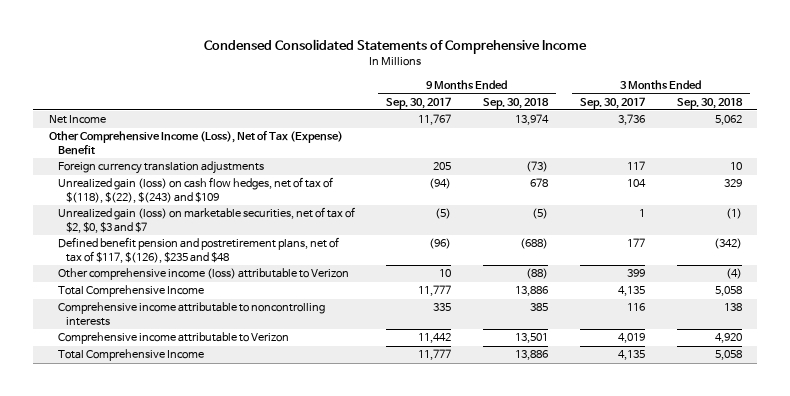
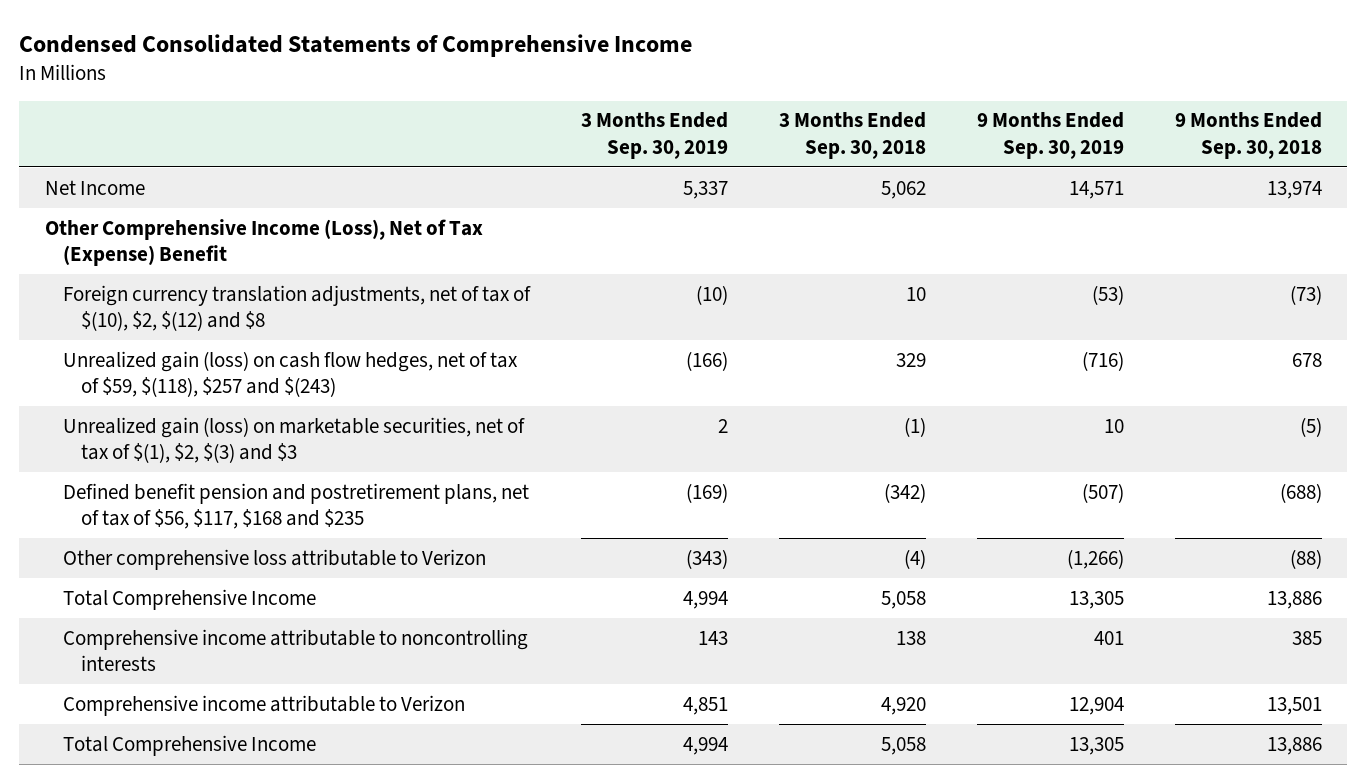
[386,96,452,109] Sep. 30, 2017 -> none
[579,96,645,109] Sep. 30, 2017 -> none
none -> [580,112,728,159] 3 Months Ended Sep. 30, 2019
none -> [976,112,1124,159] 9 Months Ended Sep. 30, 2019
[57,161,264,175] Foreign currency translation adjustments -> [62,284,531,332] Foreign currency translation adjustments, net of tax of $(10), $2, $(12) and $8
[57,177,333,203] Unrealized gain (loss) on cash flow hedges, net of tax of $(118), $(22), $(243) and $109 -> [62,350,518,398] Unrealized gain (loss) on cash flow hedges, net of tax of $59, $(118), $257 and $(243)
[57,207,355,233] Unrealized gain (loss) on marketable securities, net of tax of $2, $0, $3 and $7 -> [62,416,525,464] Unrealized gain (loss) on marketable securities, net of tax of $(1), $2, $(3) and $3
[57,237,339,263] Defined benefit pension and postretirement plans, net of tax of $117, $(126), $235 and $48 -> [62,482,529,530] Defined benefit pension and postretirement plans, net of tax of $56, $117, $168 and $235
[57,268,349,281] Other comprehensive income (loss) attributable to Verizon -> [62,548,486,570] Other comprehensive loss attributable to Verizon

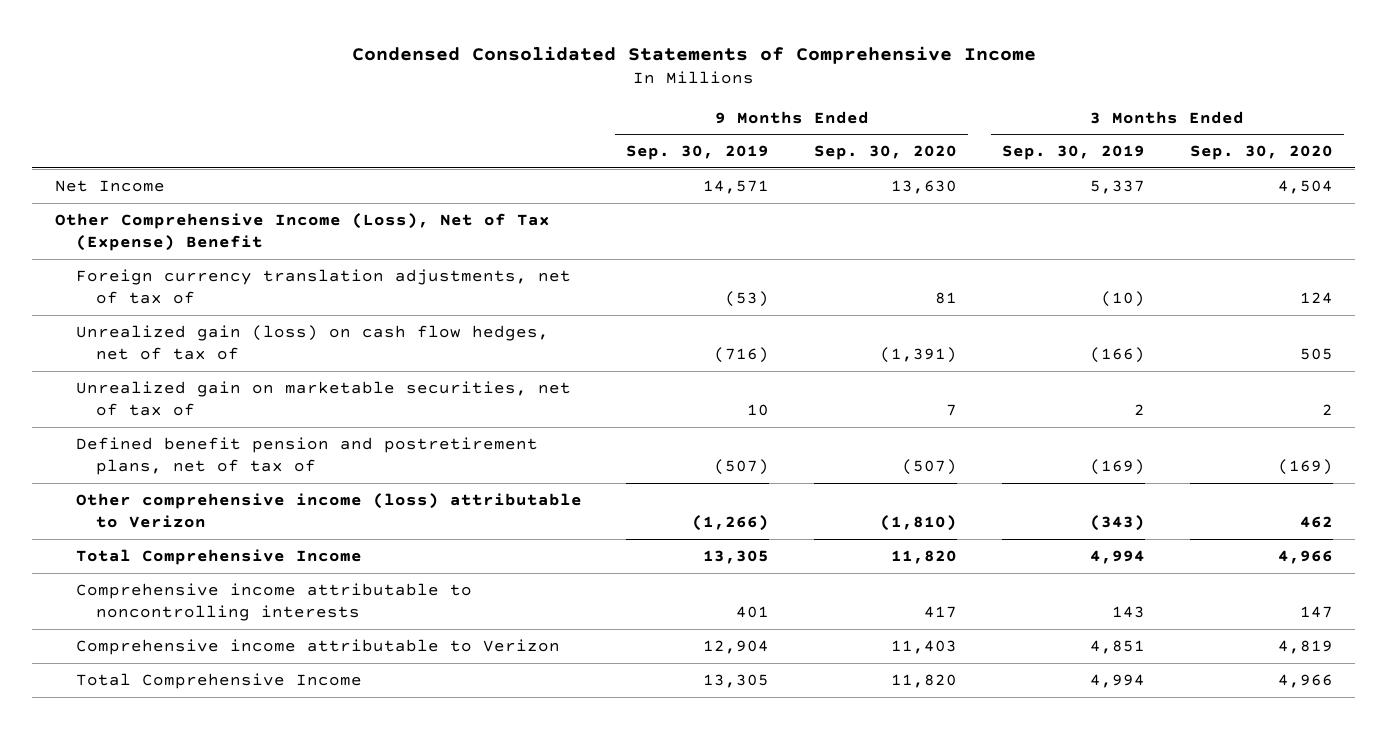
[778,112,926,159] 3 Months Ended Sep. 30, 2018 -> none
[1174,112,1322,159] 9 Months Ended Sep. 30, 2018 -> none
none -> [814,145,958,161] Sep. 30, 2020
none -> [1189,145,1333,161] Sep. 30, 2020
[62,284,531,332] Foreign currency translation adjustments, net of tax of $(10), $2, $(12) and $8 -> [75,268,571,304] Foreign currency translation adjustments, net of tax of
[62,350,518,398] Unrealized gain (loss) on cash flow hedges, net of tax of $59, $(118), $257 and $(243) -> [75,324,549,360] Unrealized gain (loss) on cash flow hedges, net of tax of
[62,416,525,464] Unrealized gain (loss) on marketable securities, net of tax of $(1), $2, $(3) and $3 -> [75,380,571,416] Unrealized gain on marketable securities, net of tax of
[62,482,529,530] Defined benefit pension and postretirement plans, net of tax of $56, $117, $168 and $235 -> [75,436,538,475] Defined benefit pension and postretirement plans, net of tax of
[62,548,486,570] Other comprehensive loss attributable to Verizon -> [75,492,582,528] Other comprehensive income (loss) attributable to Verizon

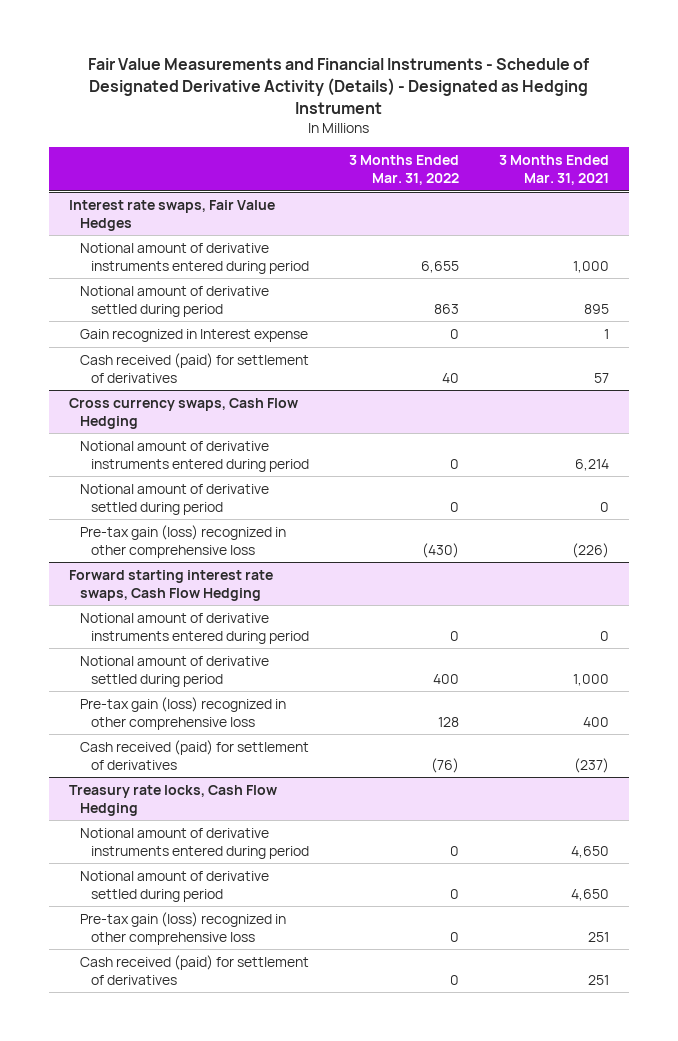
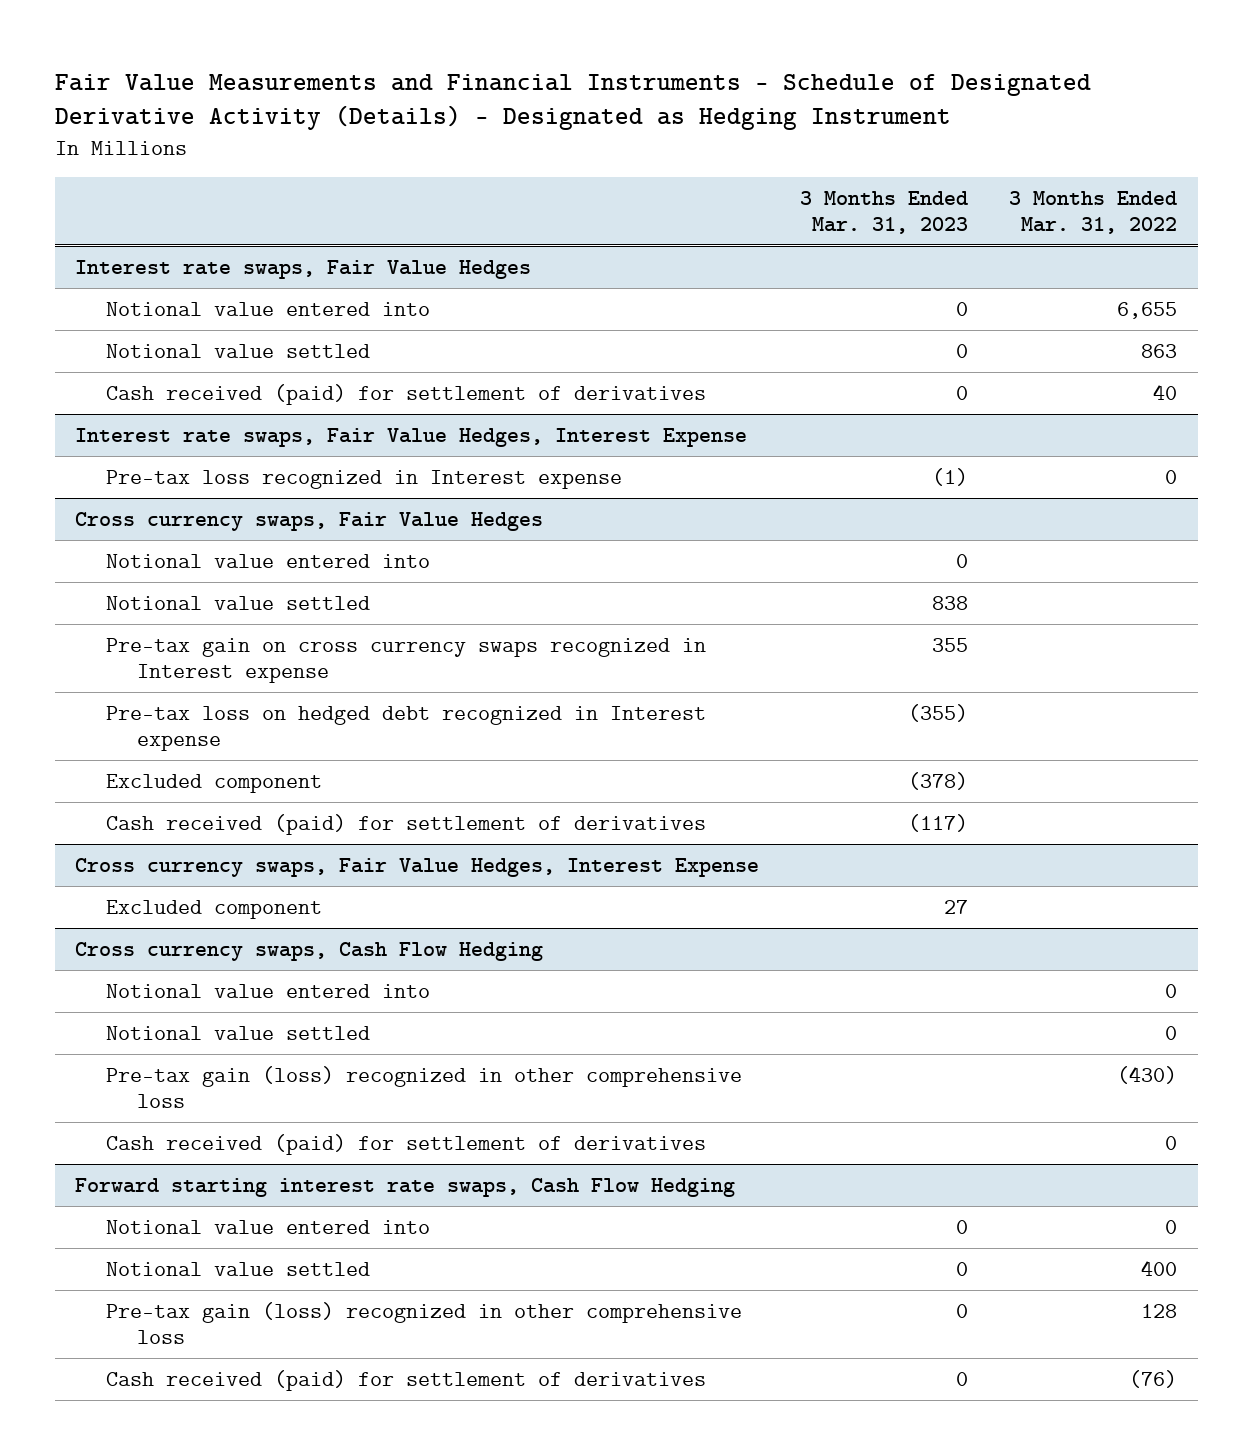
[499,155,610,186] 3 Months Ended Mar. 31, 2021 -> none
none -> [800,190,969,234] 3 Months Ended Mar. 31, 2023
[79,328,308,342] Gain recognized in Interest expense -> none
[79,242,309,274] Notional amount of derivative instruments entered during period -> [106,301,431,316] Notional value entered into
[79,285,269,317] Notional amount of derivative settled during period -> [106,343,371,358] Notional value settled
none -> [75,427,748,447] Interest rate swaps, Fair Value Hedges, Interest Expense
none -> [106,469,623,489] Pre-tax loss recognized in Interest expense
none -> [75,511,544,531] Cross currency swaps, Fair Value Hedges
none -> [106,553,431,568] Notional value entered into
none -> [106,595,371,610] Notional value settled
none -> [106,637,707,683] Pre-tax gain on cross currency swaps recognized in Interest expense
none -> [106,705,707,751] Pre-tax loss on hedged debt recognized in Interest expense
none -> [106,773,323,793] Excluded component
none -> [106,813,707,835] Cash received (paid) for settlement of derivatives
none -> [75,857,760,877] Cross currency swaps, Fair Value Hedges, Interest Expense
none -> [106,899,323,919] Excluded component
[79,440,309,472] Notional amount of derivative instruments entered during period -> [106,983,431,998] Notional value entered into
[79,483,269,515] Notional amount of derivative settled during period -> [106,1025,371,1040] Notional value settled
none -> [106,1133,707,1155] Cash received (paid) for settlement of derivatives
[79,612,309,644] Notional amount of derivative instruments entered during period -> [106,1219,431,1234] Notional value entered into
[79,655,269,687] Notional amount of derivative settled during period -> [106,1261,371,1276] Notional value settled
[68,784,277,816] Treasury rate locks, Cash Flow Hedging -> none
[79,827,309,859] Notional amount of derivative instruments entered during period -> none
[79,870,269,902] Notional amount of derivative settled during period -> none
[79,911,286,945] Pre-tax gain (loss) recognized in other comprehensive loss -> none
[79,954,309,985] Cash received (paid) for settlement of derivatives -> none

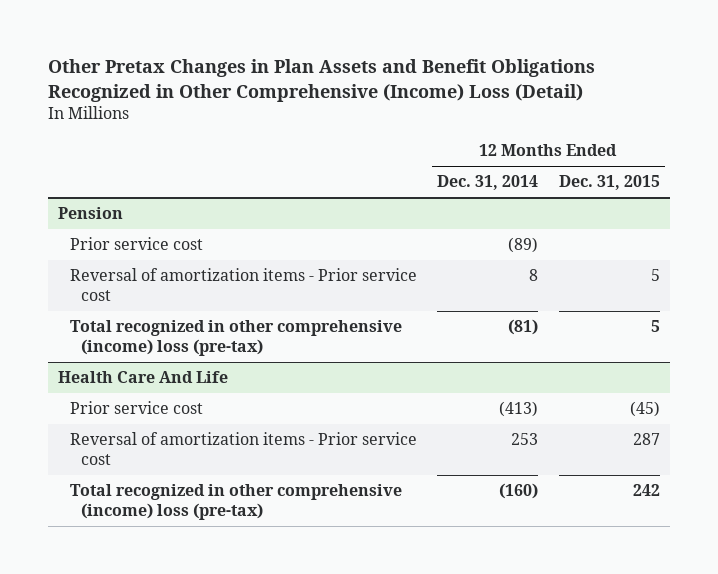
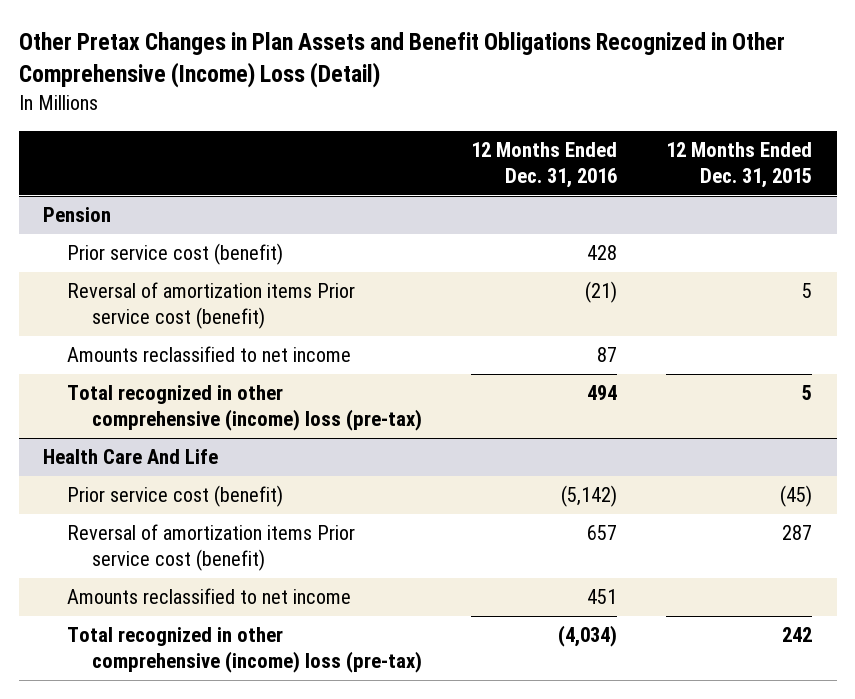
[437,175,539,191] Dec. 31, 2014 -> none
none -> [470,141,617,189] 12 Months Ended Dec. 31, 2016
[69,237,203,251] Prior service cost -> [67,243,284,266] Prior service cost (benefit)
[69,268,417,302] Reversal of amortization items - Prior service cost -> [67,282,356,330] Reversal of amortization items Prior service cost (benefit)
none -> [67,346,352,363] Amounts reclassified to net income
[69,401,203,415] Prior service cost -> [67,485,284,508] Prior service cost (benefit)
[69,432,417,466] Reversal of amortization items - Prior service cost -> [67,524,356,572] Reversal of amortization items Prior service cost (benefit)
none -> [67,588,352,605] Amounts reclassified to net income

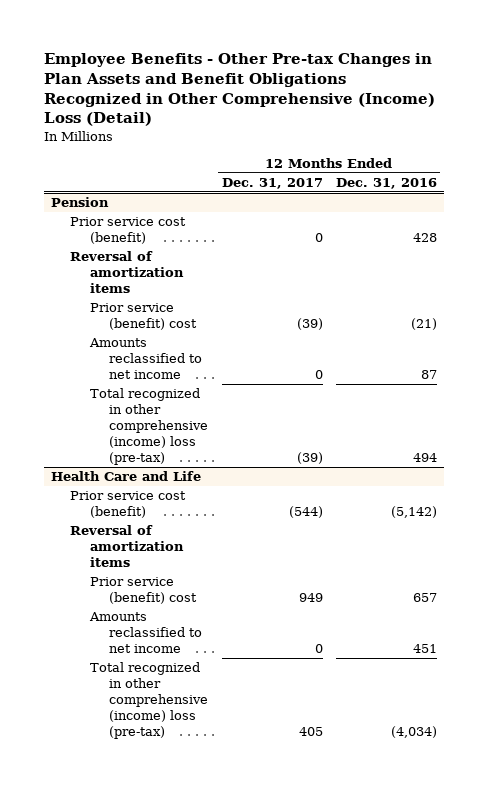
[18,32,785,89] Other Pretax Changes in Plan Assets and Benefit Obligations Recognized in Other Comprehensive (Income) Loss (Detail) -> [44,53,436,127] Employee Benefits - Other Pre-tax Changes in Plan Assets and Benefit Obligations Recognized in Other Comprehensive (Income) Loss (Detail)
[666,141,813,189] 12 Months Ended Dec. 31, 2015 -> none
none -> [221,177,323,189] Dec. 31, 2017
none -> [70,251,184,294] Reversal of amortization items
[67,282,356,330] Reversal of amortization items Prior service cost (benefit) -> [89,303,198,331] Prior service (benefit) cost
[43,449,219,465] Health Care And Life -> [51,471,202,482] Health Care and Life
none -> [70,525,184,568] Reversal of amortization items
[67,524,356,572] Reversal of amortization items Prior service cost (benefit) -> [89,577,198,605] Prior service (benefit) cost

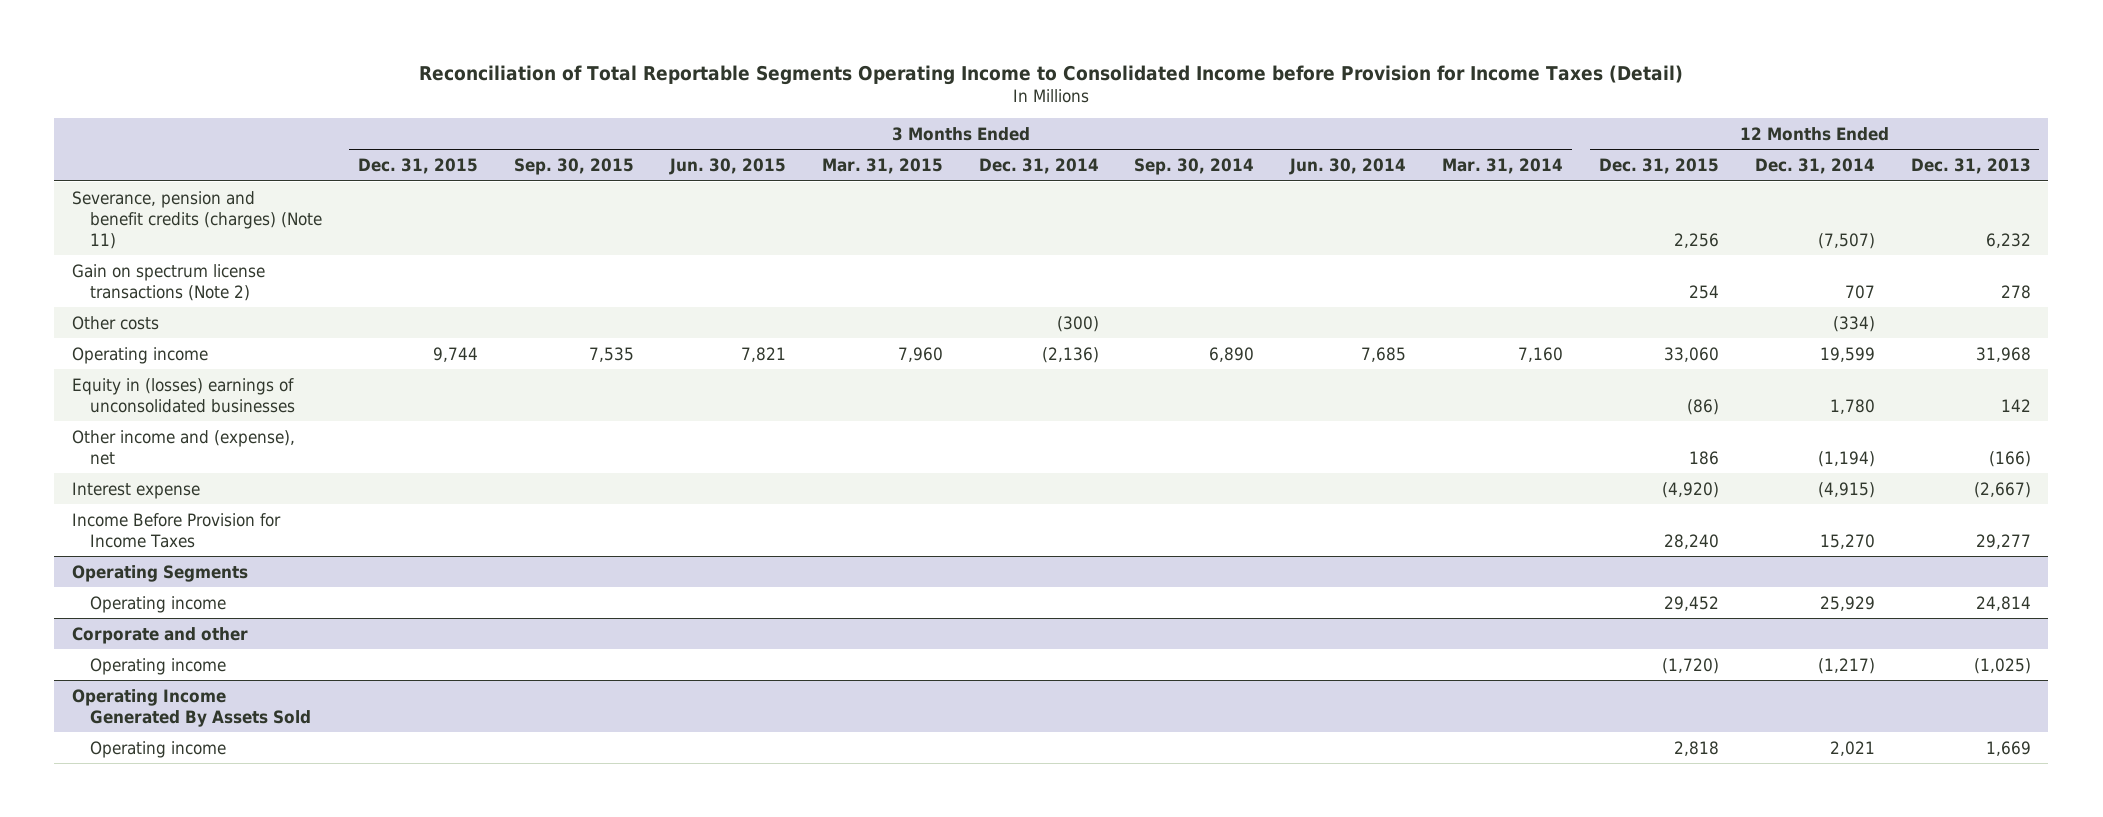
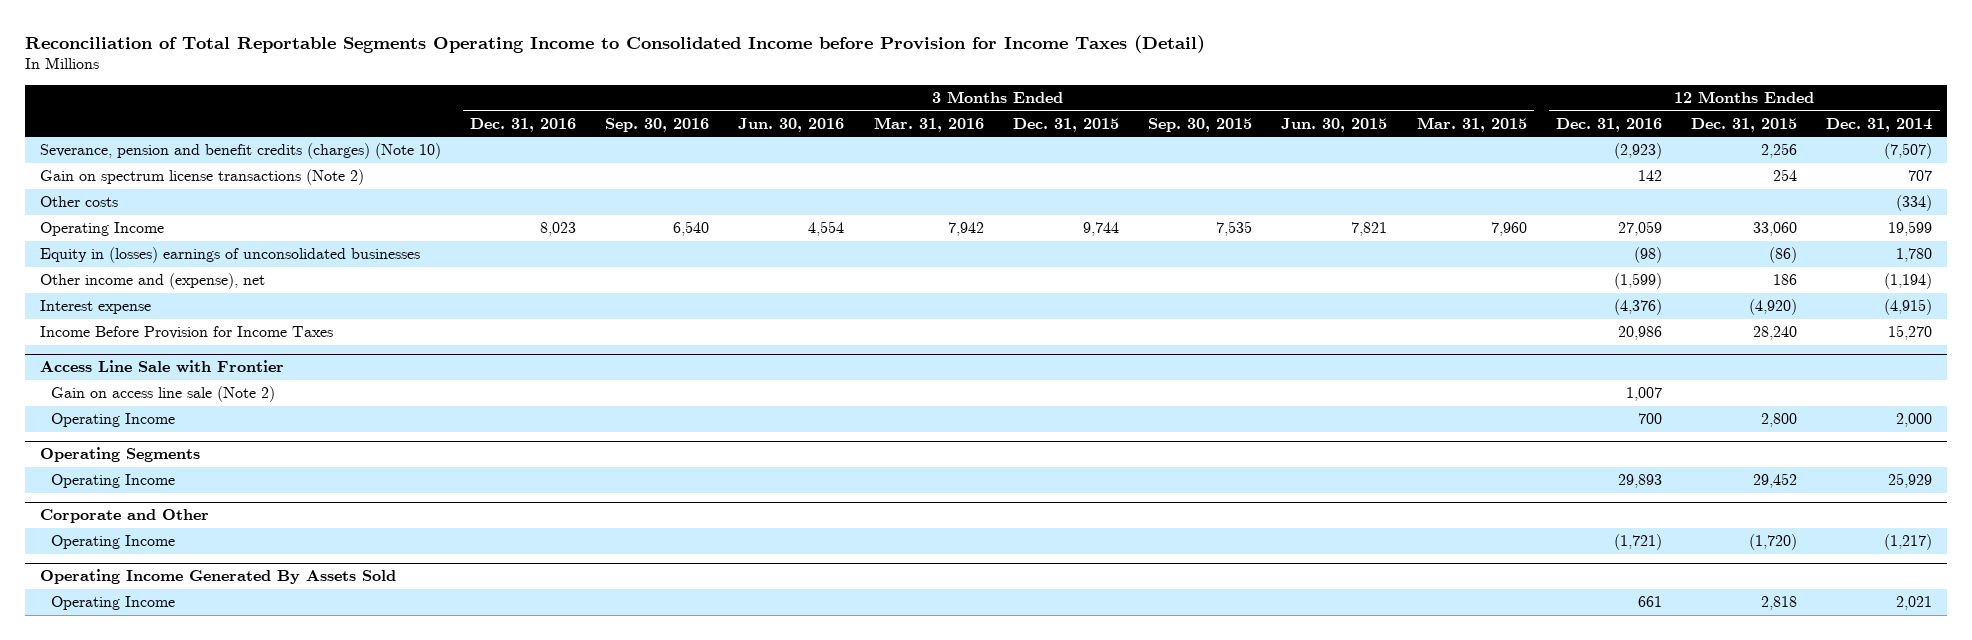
[978,158,1099,175] Dec. 31, 2014 -> none
[1134,158,1255,176] Sep. 30, 2014 -> none
[1289,158,1407,176] Jun. 30, 2014 -> none
[1442,158,1564,175] Mar. 31, 2014 -> none
[1910,158,2031,175] Dec. 31, 2013 -> none
none -> [469,117,576,132] Dec. 31, 2016
none -> [605,117,710,132] Sep. 30, 2016
none -> [738,117,845,132] Jun. 30, 2016
none -> [873,116,984,132] Mar. 31, 2016
none -> [1555,117,1662,132] Dec. 31, 2016
[72,190,323,249] Severance, pension and benefit credits (charges) (Note 11) -> [39,143,441,160] Severance, pension and benefit credits (charges) (Note 10)
[72,346,209,364] Operating income -> [39,222,164,237] Operating Income
none -> [39,360,284,374] Access Line Sale with Frontier
none -> [50,386,275,403] Gain on access line sale (Note 2)
none -> [50,413,175,428] Operating Income
[90,595,227,613] Operating income -> [50,474,175,489] Operating Income
[72,626,249,644] Corporate and other -> [39,509,209,524] Corporate and Other
[90,657,227,675] Operating income -> [50,535,175,550] Operating Income
[90,740,227,758] Operating income -> [50,596,175,611] Operating Income

